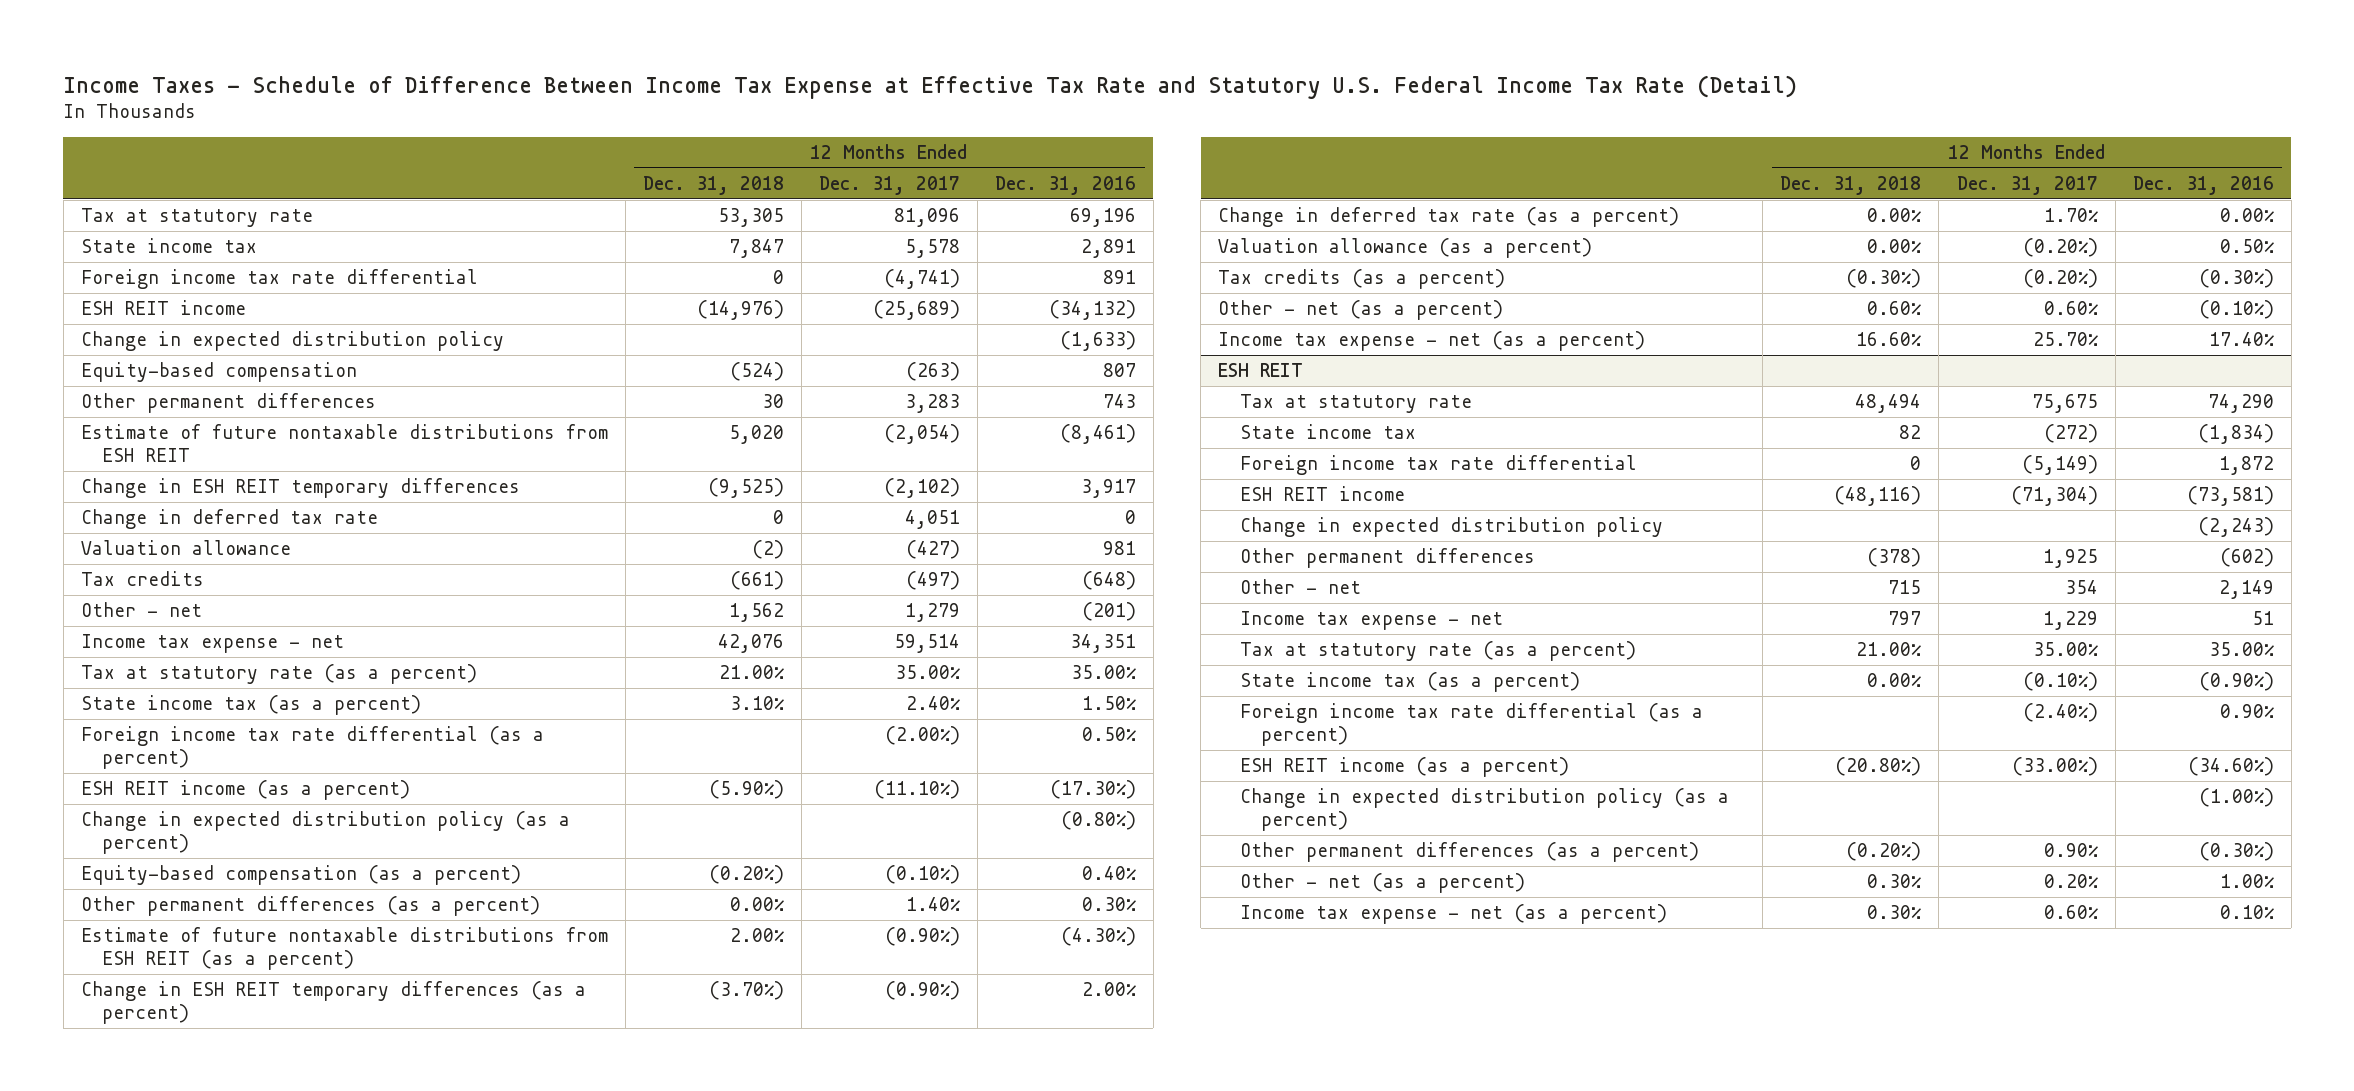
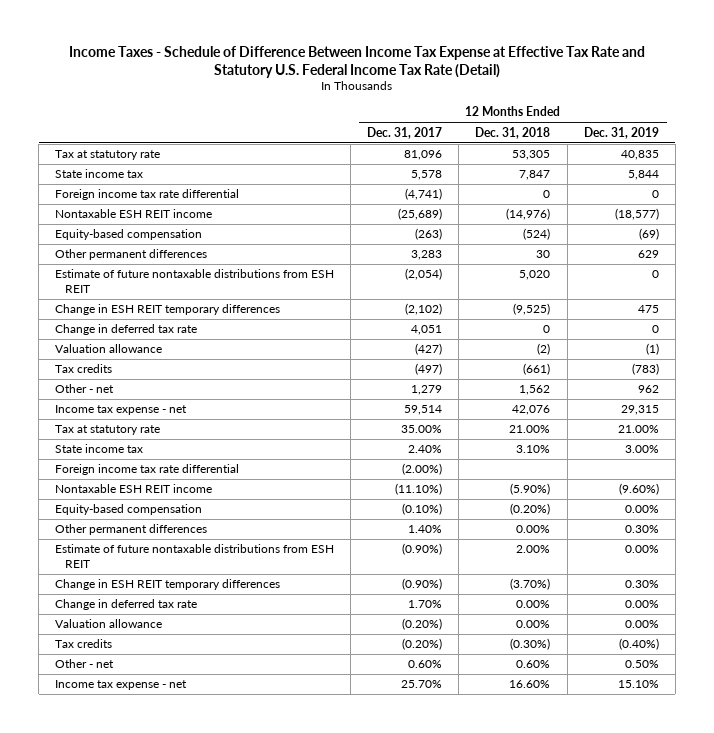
[994,175,1136,195] Dec. 31, 2016 -> none
none -> [583,126,659,139] Dec. 31, 2019
[80,330,504,351] Change in expected distribution policy -> none
[80,299,246,315] ESH REIT income -> [55,209,213,219] Nontaxable ESH REIT income
[80,810,570,855] Change in expected distribution policy (as a percent) -> none
[1218,362,1304,377] ESH REIT -> none
[1239,393,1472,413] Tax at statutory rate -> none
[1239,423,1416,439] State income tax -> none
[1239,454,1637,475] Foreign income tax rate differential -> none
[1239,485,1405,501] ESH REIT income -> none
[1239,516,1663,537] Change in expected distribution policy -> none
[1239,547,1535,568] Other permanent differences -> none
[1239,578,1361,594] Other - net -> none
[1239,610,1503,630] Income tax expense - net -> none
[1239,640,1636,661] Tax at statutory rate (as a percent) -> none
[1239,671,1580,692] State income tax (as a percent) -> none
[1239,702,1703,747] Foreign income tax rate differential (as a percent) -> none
[1239,756,1569,777] ESH REIT income (as a percent) -> none
[1239,787,1729,832] Change in expected distribution policy (as a percent) -> none
[1239,841,1699,862] Other permanent differences (as a percent) -> none
[1239,872,1525,893] Other - net (as a percent) -> none
[1239,903,1667,924] Income tax expense - net (as a percent) -> none
[80,663,477,684] Tax at statutory rate (as a percent) -> [55,425,161,436] Tax at statutory rate
[80,694,421,715] State income tax (as a percent) -> [55,444,144,454] State income tax
[80,725,544,770] Foreign income tax rate differential (as a percent) -> [55,464,240,476] Foreign income tax rate differential
[80,779,410,800] ESH REIT income (as a percent) -> [55,484,213,494] Nontaxable ESH REIT income
[80,864,521,885] Equity-based compensation (as a percent) -> [55,504,203,516] Equity-based compensation
[80,895,540,916] Other permanent differences (as a percent) -> [55,524,208,536] Other permanent differences
[80,926,608,971] Estimate of future nontaxable distributions from ESH REIT (as a percent) -> [55,544,335,568] Estimate of future nontaxable distributions from ESH REIT
[80,980,586,1025] Change in ESH REIT temporary differences (as a percent) -> [55,579,281,591] Change in ESH REIT temporary differences
[1218,206,1680,227] Change in deferred tax rate (as a percent) -> [55,599,198,611] Change in deferred tax rate
[1218,237,1593,258] Valuation allowance (as a percent) -> [55,619,163,629] Valuation allowance
[1218,268,1506,289] Tax credits (as a percent) -> [55,639,113,649] Tax credits
[1218,299,1504,320] Other - net (as a percent) -> [55,659,115,669] Other - net
[1218,330,1646,351] Income tax expense - net (as a percent) -> [55,680,188,691] Income tax expense - net

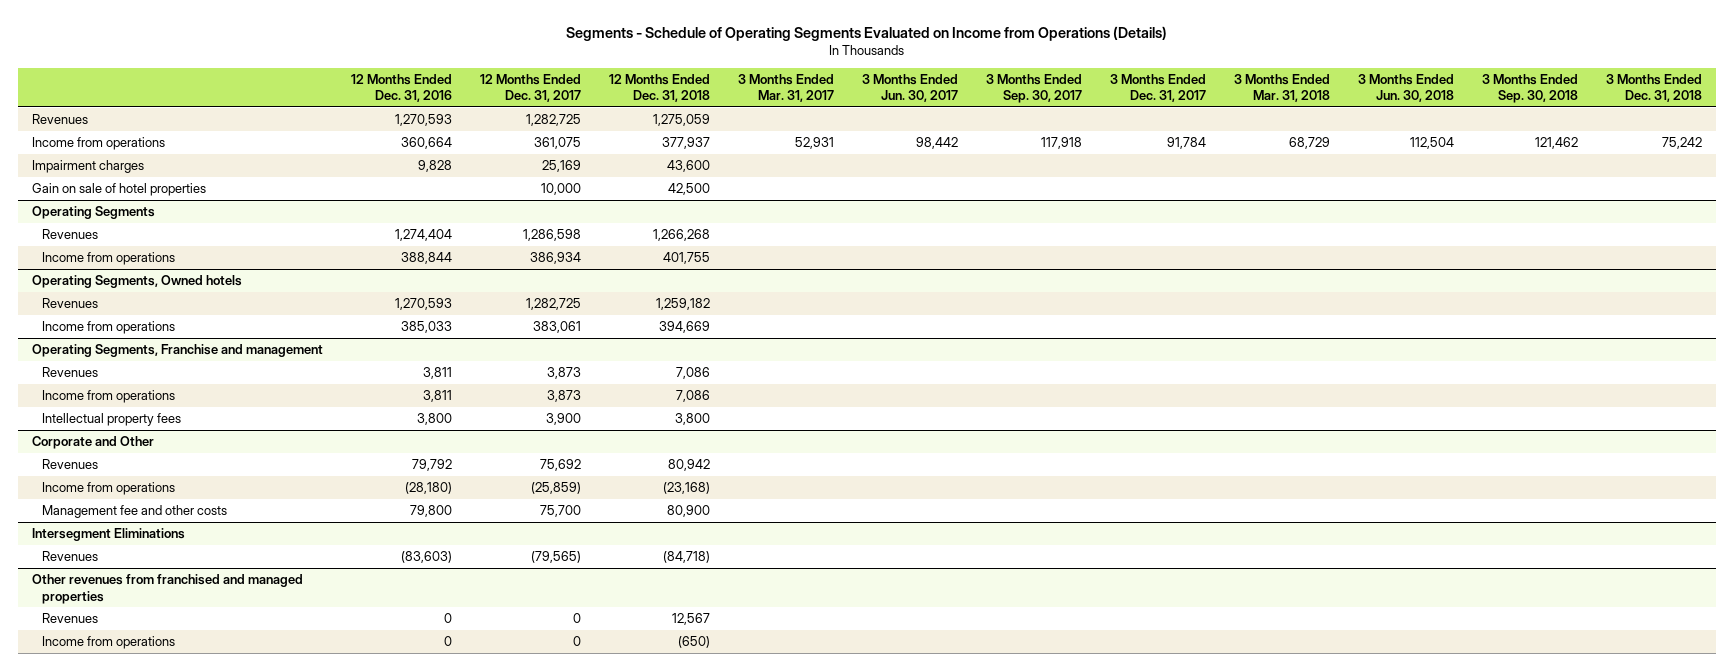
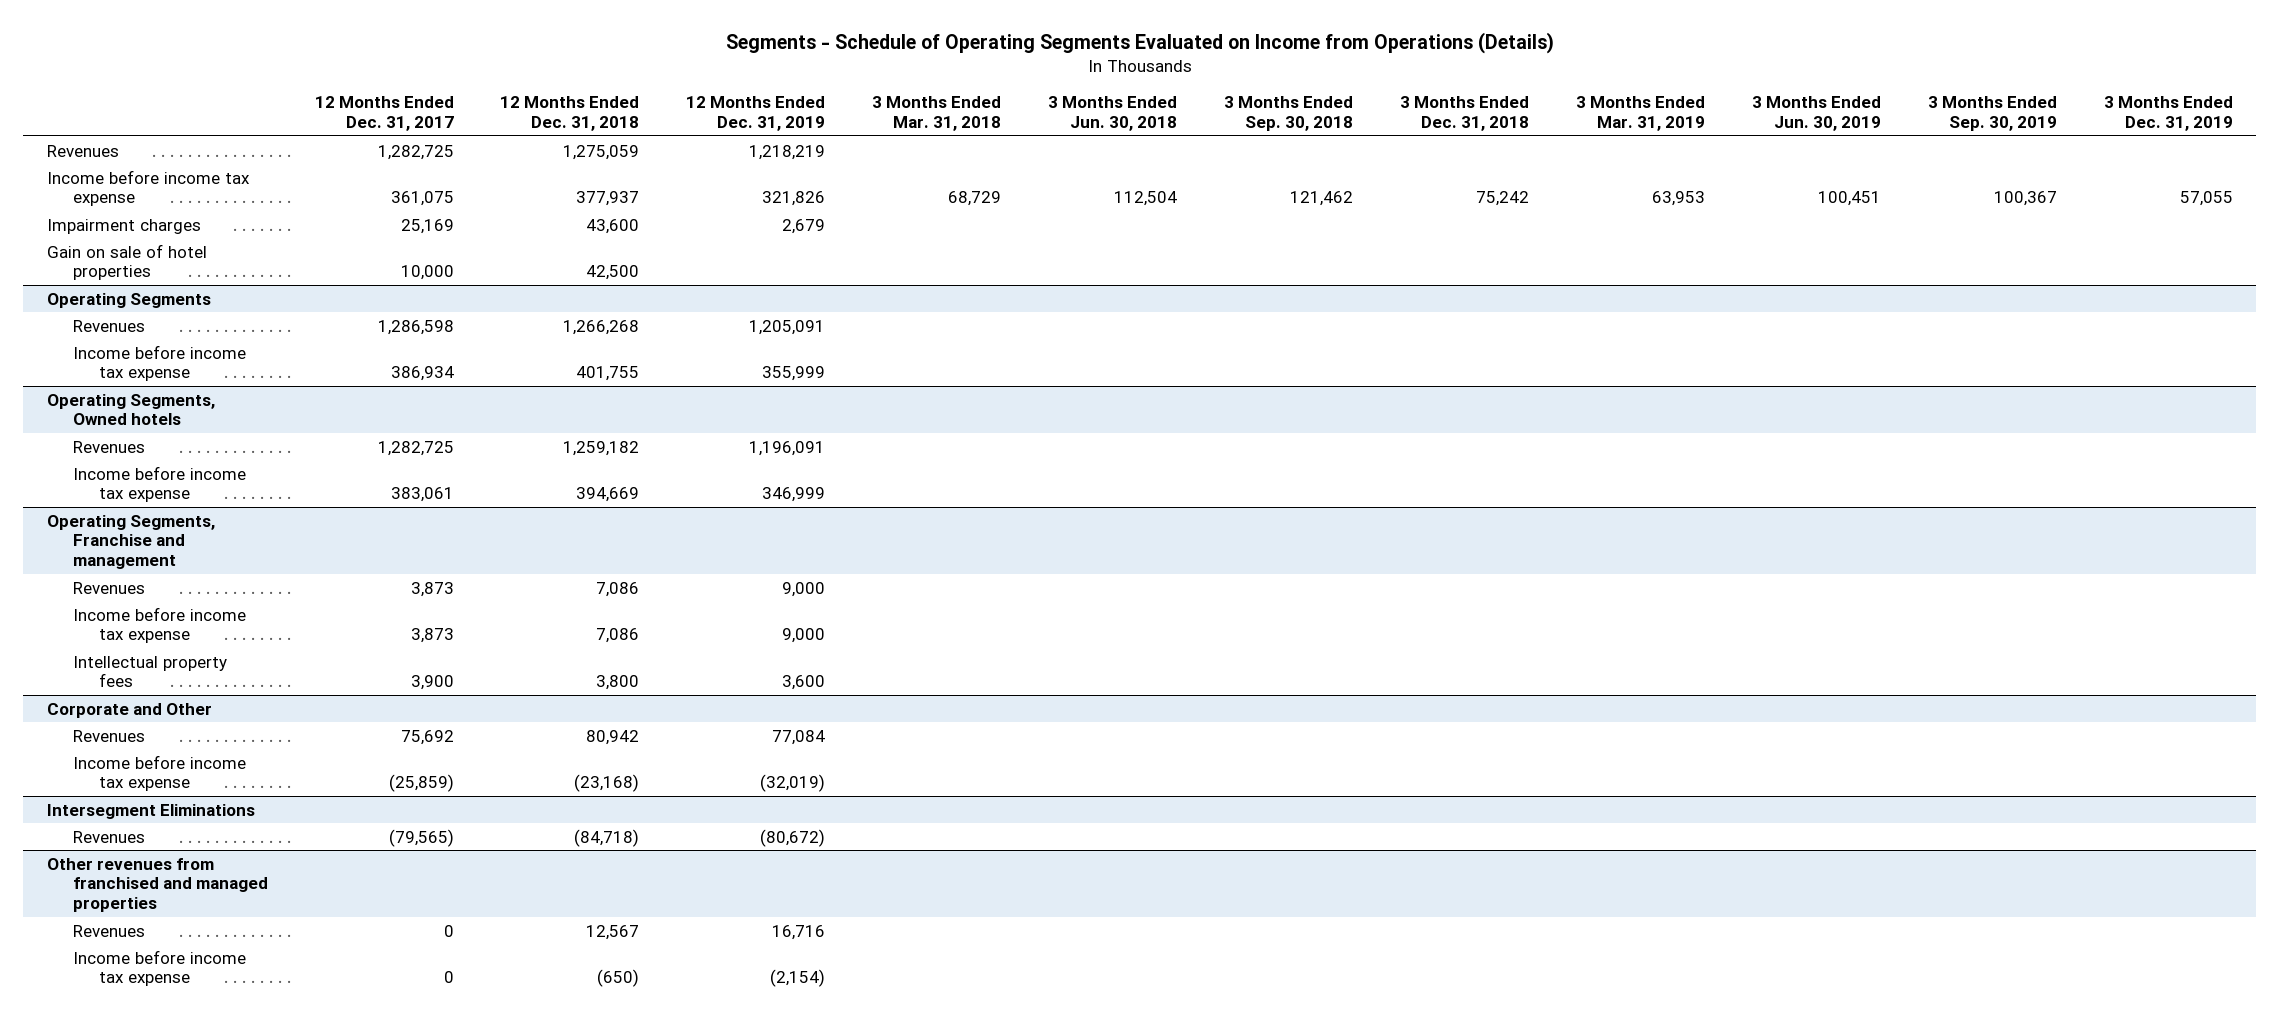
[350,73,452,103] 12 Months Ended Dec. 31, 2016 -> none
[737,73,834,103] 3 Months Ended Mar. 31, 2017 -> none
[861,73,958,103] 3 Months Ended Jun. 30, 2017 -> none
[985,73,1082,104] 3 Months Ended Sep. 30, 2017 -> none
[1109,73,1206,103] 3 Months Ended Dec. 31, 2017 -> none
none -> [686,96,826,132] 12 Months Ended Dec. 31, 2019
none -> [1575,96,1705,132] 3 Months Ended Mar. 31, 2019
none -> [1751,96,1881,132] 3 Months Ended Jun. 30, 2019
none -> [1927,96,2057,132] 3 Months Ended Sep. 30, 2019
none -> [2103,96,2233,132] 3 Months Ended Dec. 31, 2019
[31,137,165,151] Income from operations -> [46,169,250,207] Income before income tax expense
[41,252,175,266] Income from operations -> [72,344,246,382] Income before income tax expense
[41,321,175,335] Income from operations -> [72,465,246,503] Income before income tax expense
[41,390,175,404] Income from operations -> [72,606,246,644] Income before income tax expense
[41,505,227,519] Management fee and other costs -> none
[41,482,175,496] Income from operations -> [72,754,246,792] Income before income tax expense
[41,636,175,650] Income from operations -> [72,949,246,987] Income before income tax expense

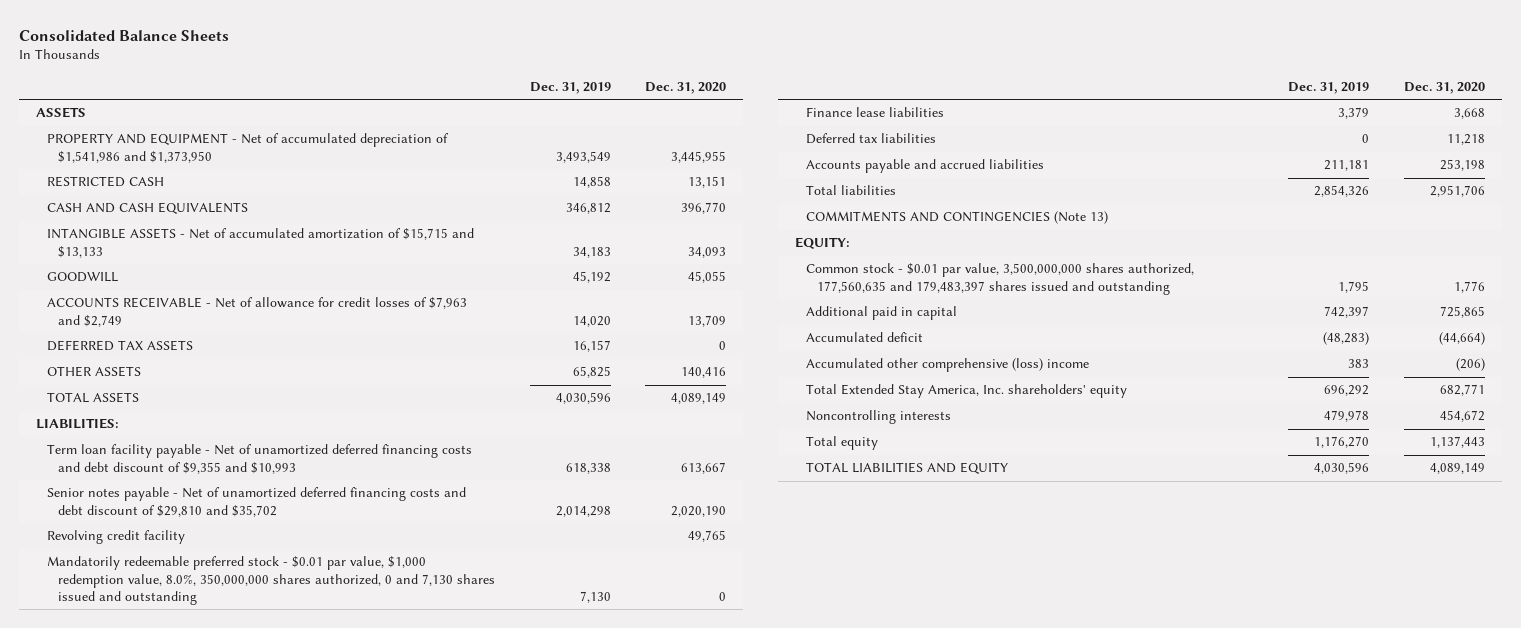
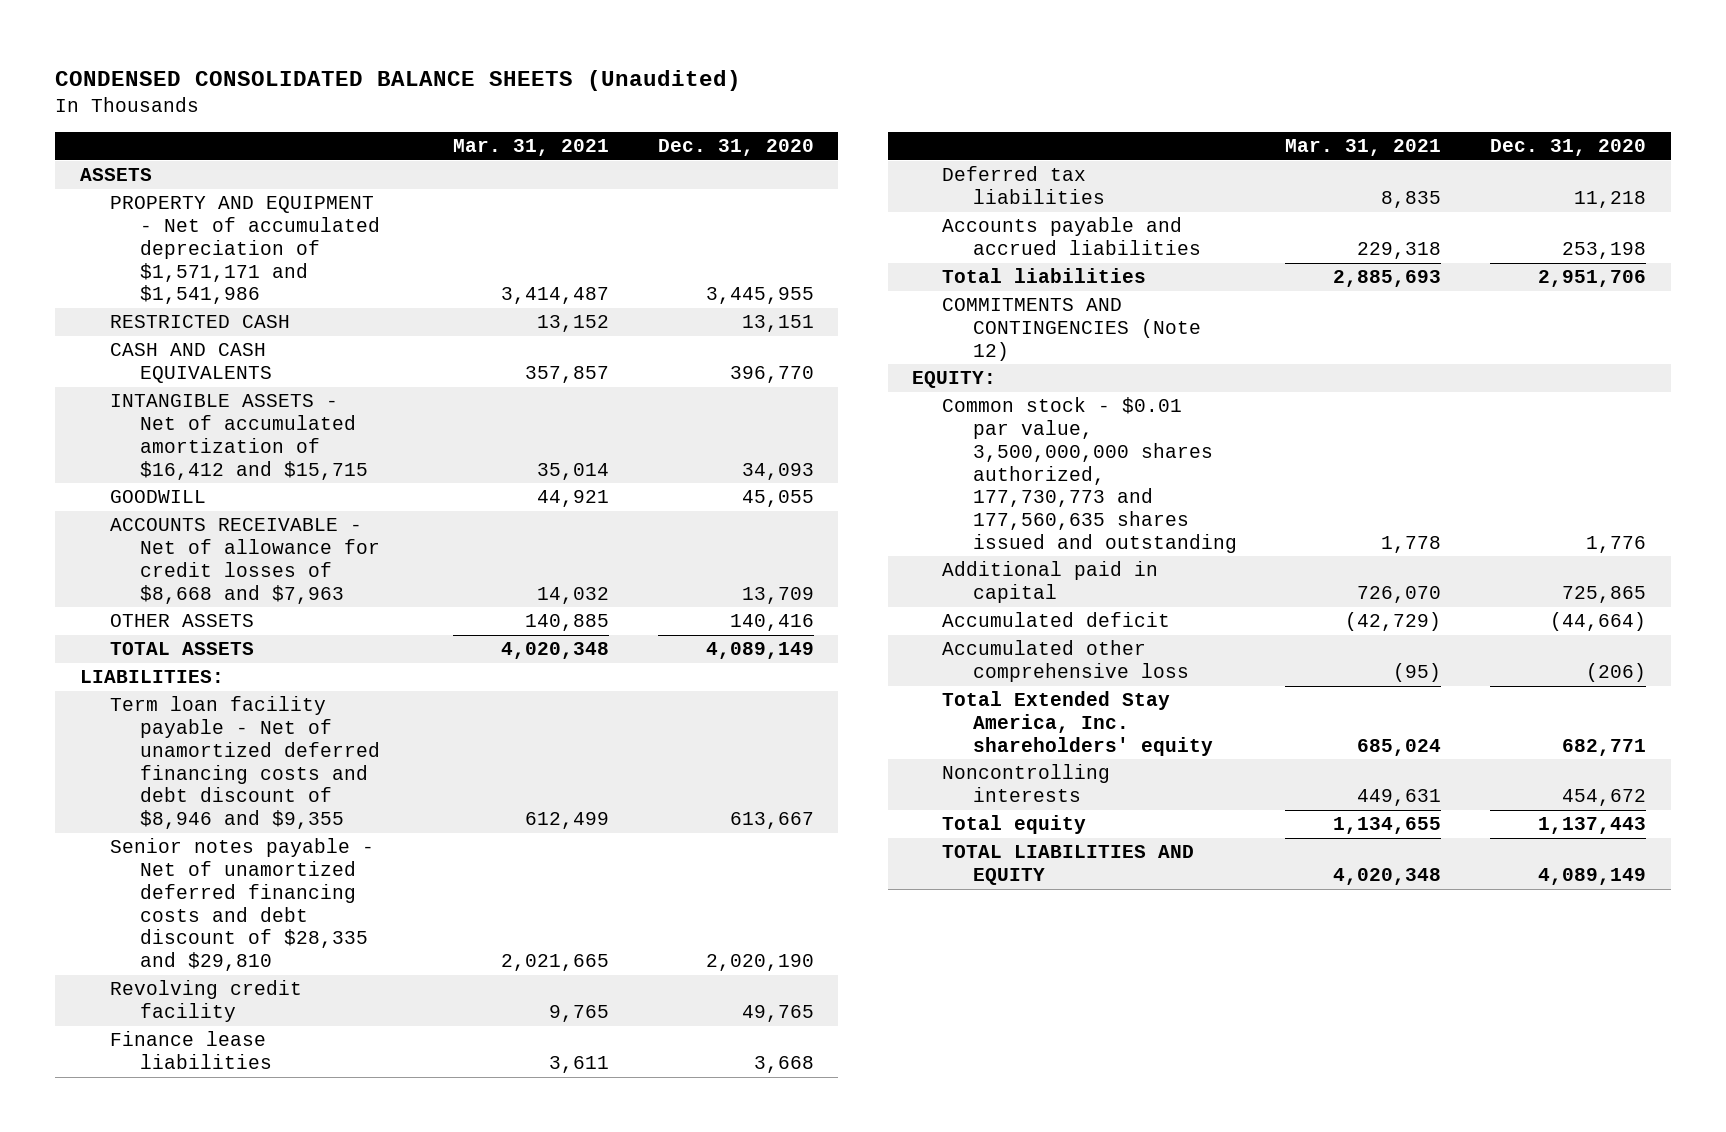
[19,29,230,41] Consolidated Balance Sheets -> [55,69,742,91] CONDENSED CONSOLIDATED BALANCE SHEETS (Unaudited)
[529,81,611,94] Dec. 31, 2019 -> none
none -> [453,139,610,157] Mar. 31, 2021
[47,133,450,163] PROPERTY AND EQUIPMENT - Net of accumulated depreciation of $1,541,986 and $1,373,950 -> [109,196,381,305] PROPERTY AND EQUIPMENT - Net of accumulated depreciation of $1,571,171 and $1,541,986
[47,228,475,258] INTANGIBLE ASSETS - Net of accumulated amortization of $15,715 and $13,133 -> [109,394,369,480] INTANGIBLE ASSETS - Net of accumulated amortization of $16,412 and $15,715
[47,340,194,352] DEFERRED TAX ASSETS -> none
[47,297,468,327] ACCOUNTS RECEIVABLE - Net of allowance for credit losses of $7,963 and $2,749 -> [109,518,381,604] ACCOUNTS RECEIVABLE - Net of allowance for credit losses of $8,668 and $7,963
[47,444,473,474] Term loan facility payable - Net of unamortized deferred financing costs and debt discount of $9,355 and $10,993 -> [109,696,381,830] Term loan facility payable - Net of unamortized deferred financing costs and debt discount of $8,946 and $9,355
[47,487,467,517] Senior notes payable - Net of unamortized deferred financing costs and debt discount of $29,810 and $35,702 -> [109,838,374,972] Senior notes payable - Net of unamortized deferred financing costs and debt discount of $28,335 and $29,810
[47,556,496,605] Mandatorily redeemable preferred stock - $0.01 par value, $1,000 redemption value, 8.0%, 350,000,000 shares authorized, 0 and 7,130 shares issued and outstanding -> none
[805,211,1108,225] COMMITMENTS AND CONTINGENCIES (Note 13) -> [942,298,1201,361] COMMITMENTS AND CONTINGENCIES (Note 12)
[805,263,1194,295] Common stock - $0.01 par value, 3,500,000,000 shares authorized, 177,560,635 and 179,483,397 shares issued and outstanding -> [942,397,1237,553] Common stock - $0.01 par value, 3,500,000,000 shares authorized, 177,730,773 and 177,560,635 shares issued and outstanding
[805,358,1089,373] Accumulated other comprehensive (loss) income -> [942,640,1189,683] Accumulated other comprehensive loss

